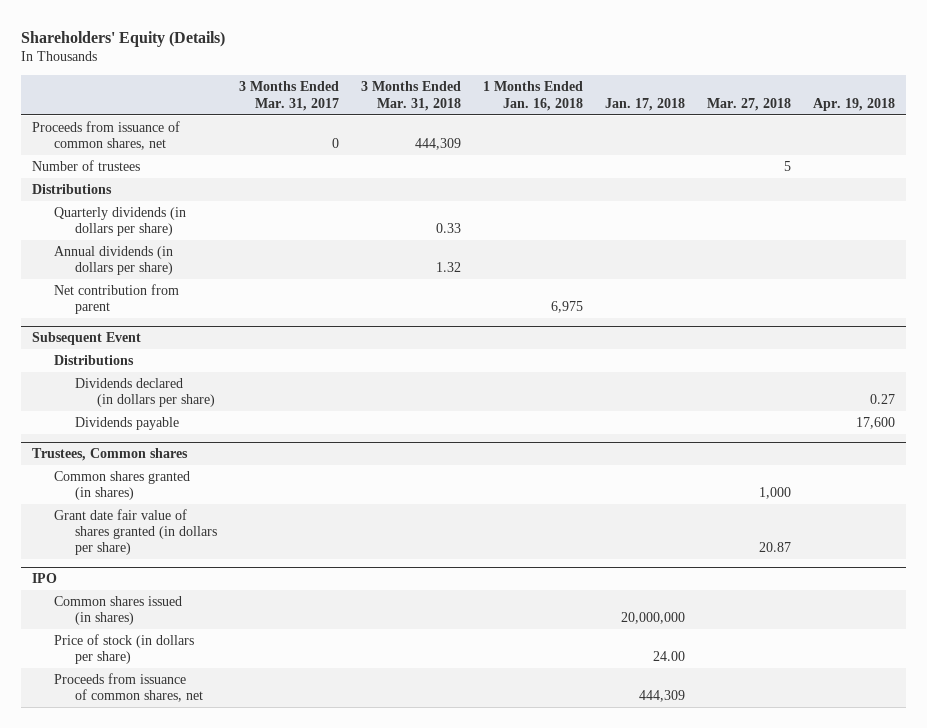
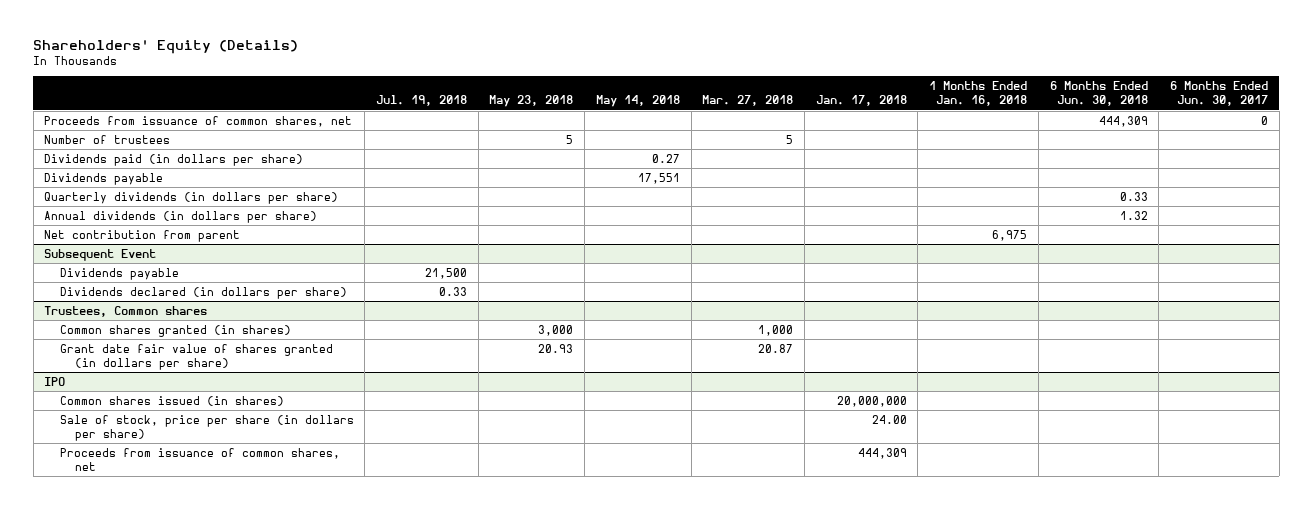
[239,81,340,111] 3 Months Ended Mar. 31, 2017 -> none
[361,81,462,111] 3 Months Ended Mar. 31, 2018 -> none
[813,97,896,111] Apr. 19, 2018 -> none
none -> [376,95,468,107] Jul. 19, 2018
none -> [489,95,574,108] May 23, 2018
none -> [595,95,680,108] May 14, 2018
none -> [1049,81,1148,107] 6 Months Ended Jun. 30, 2018
none -> [1170,81,1269,107] 6 Months Ended Jun. 30, 2017
[31,184,112,195] Distributions -> none
none -> [44,153,304,166] Dividends paid (in dollars per share)
none -> [44,172,164,185] Dividends payable
[53,355,134,366] Distributions -> none
[75,378,216,408] Dividends declared (in dollars per share) -> [59,286,347,299] Dividends declared (in dollars per share)
[53,634,194,665] Price of stock (in dollars per share) -> [59,414,354,442] Sale of stock, price per share (in dollars per share)

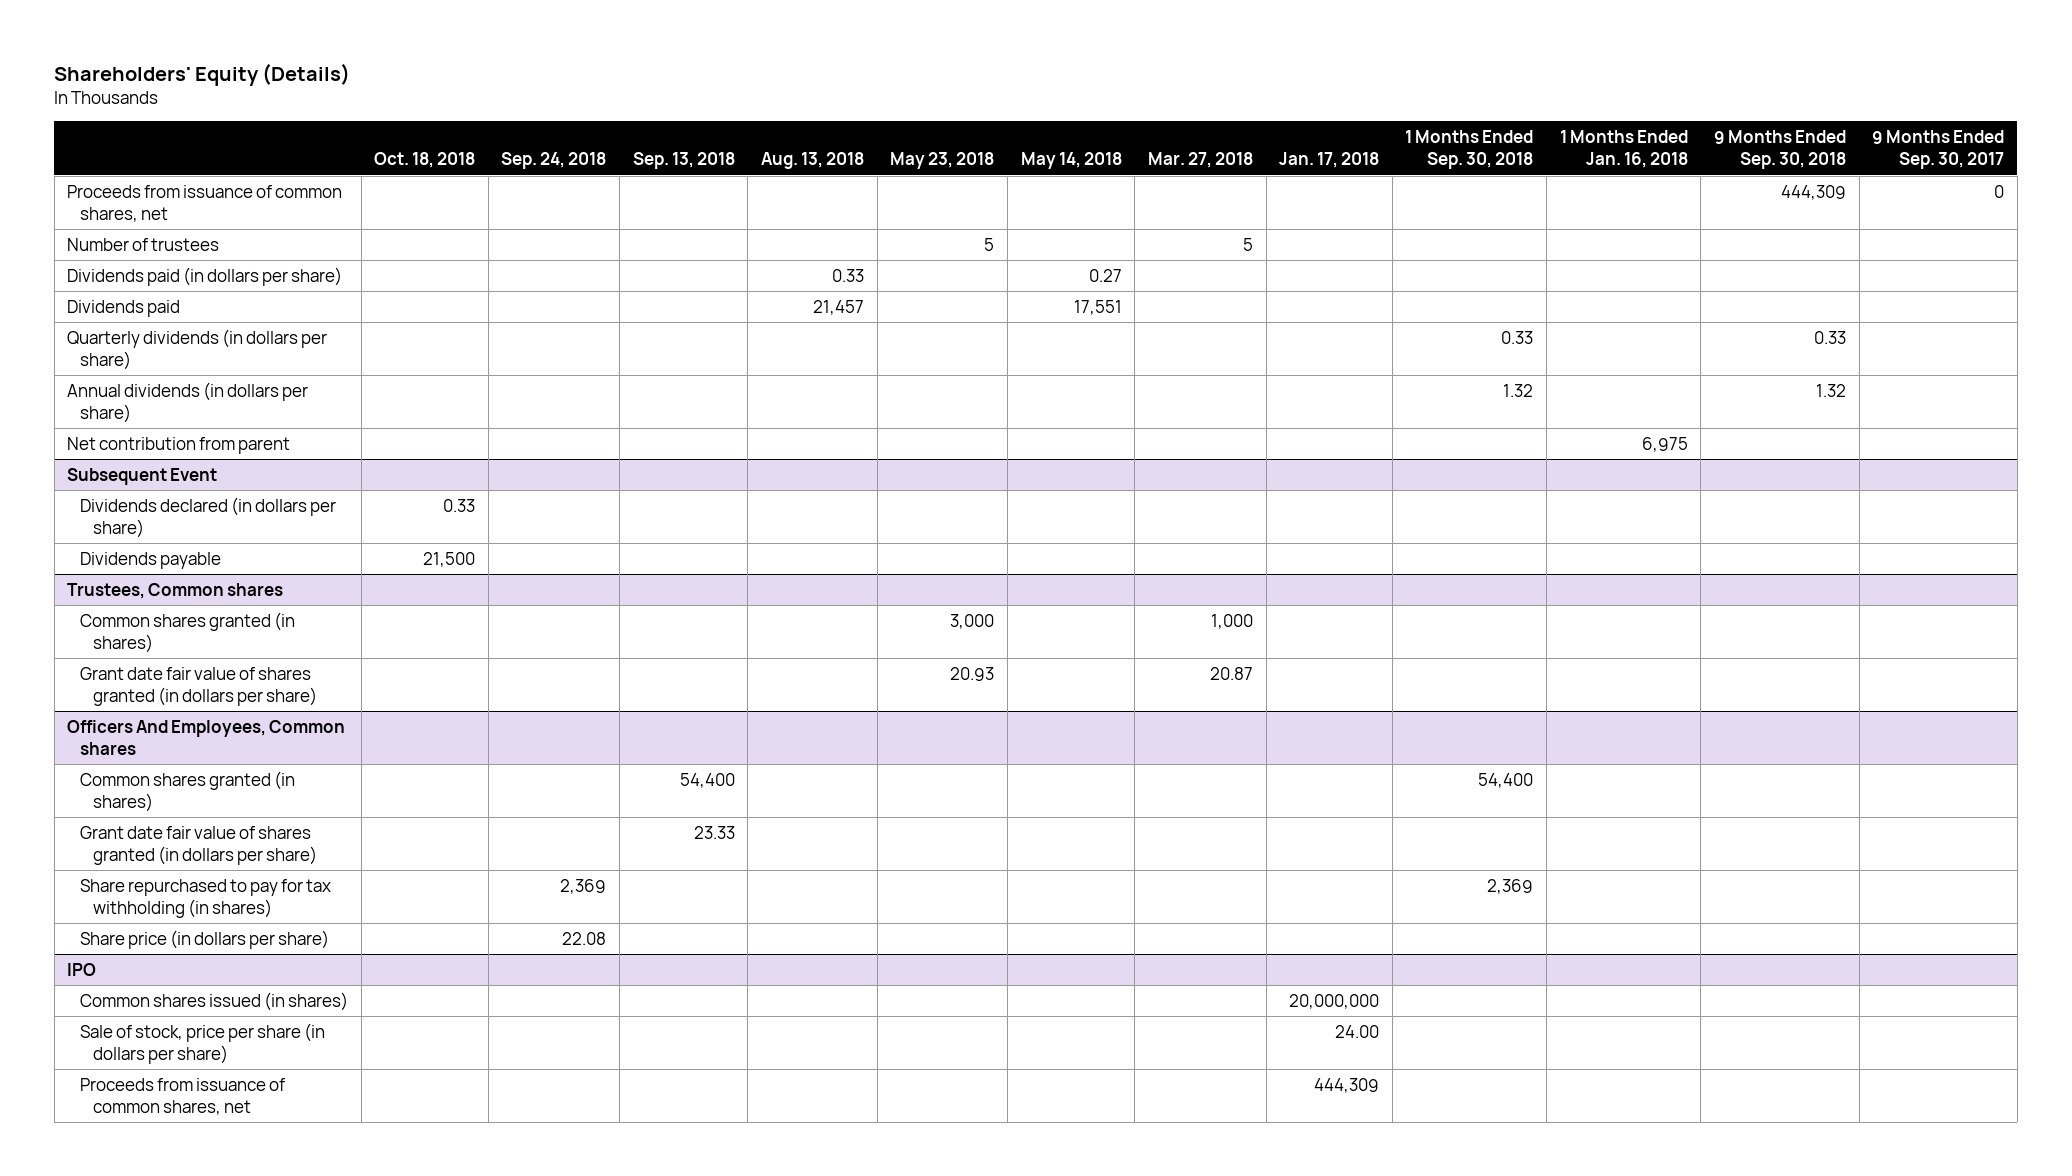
[376,95,468,107] Jul. 19, 2018 -> none
[1049,81,1148,107] 6 Months Ended Jun. 30, 2018 -> none
[1170,81,1269,107] 6 Months Ended Jun. 30, 2017 -> none
none -> [374,152,476,169] Oct. 18, 2018
none -> [501,152,607,170] Sep. 24, 2018
none -> [632,152,735,170] Sep. 13, 2018
none -> [761,152,865,170] Aug. 13, 2018
none -> [1405,130,1534,170] 1 Months Ended Sep. 30, 2018
none -> [1713,130,1846,170] 9 Months Ended Sep. 30, 2018
none -> [1872,130,2005,170] 9 Months Ended Sep. 30, 2017
[44,172,164,185] Dividends payable -> [67,299,181,317] Dividends paid
[59,267,179,280] Dividends payable -> [79,551,221,569] Dividends payable
none -> [67,719,346,756] Officers And Employees, Common shares
none -> [79,770,295,813] Common shares granted (in shares)
none -> [79,825,317,866] Grant date fair value of shares granted (in dollars per share)
none -> [79,878,331,919] Share repurchased to pay for tax withholding (in shares)
none -> [79,929,329,949] Share price (in dollars per share)

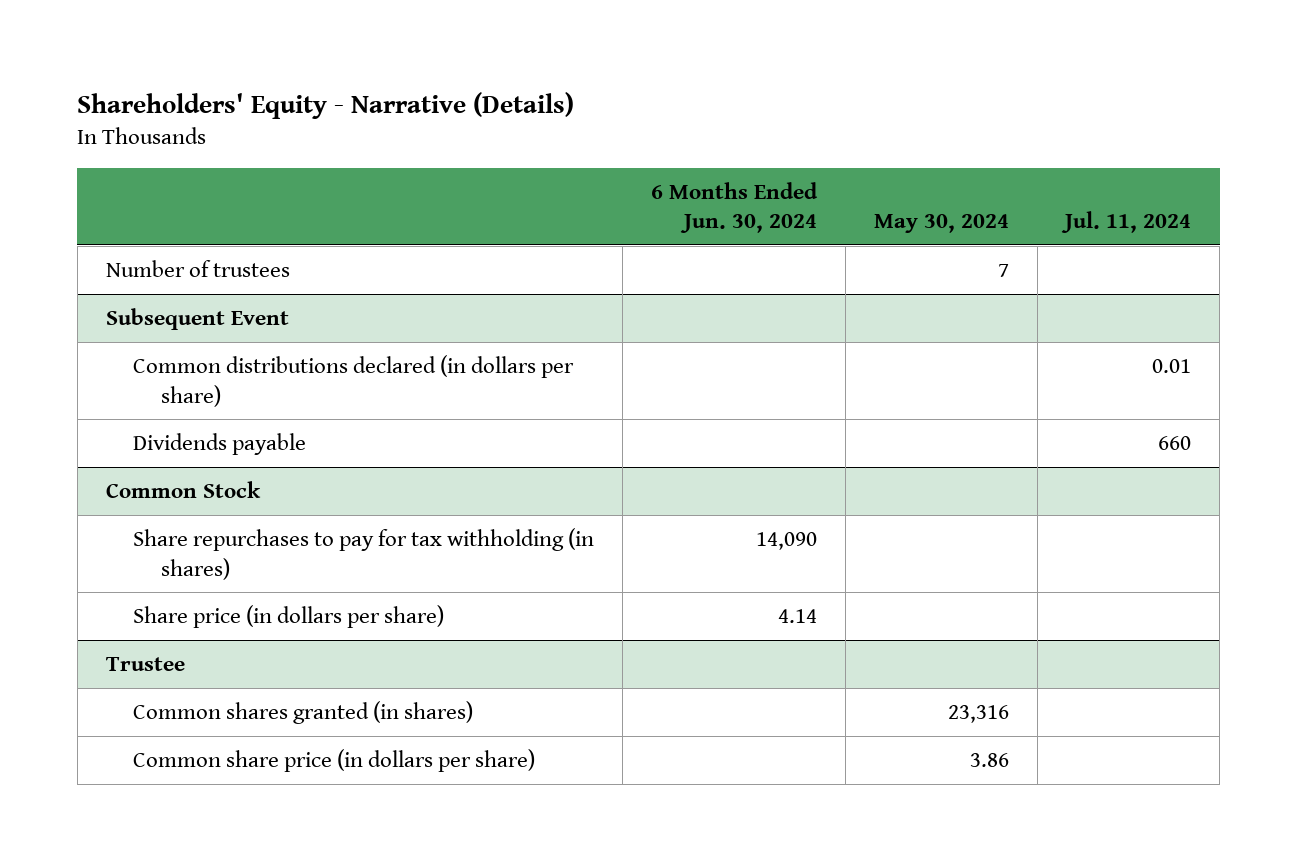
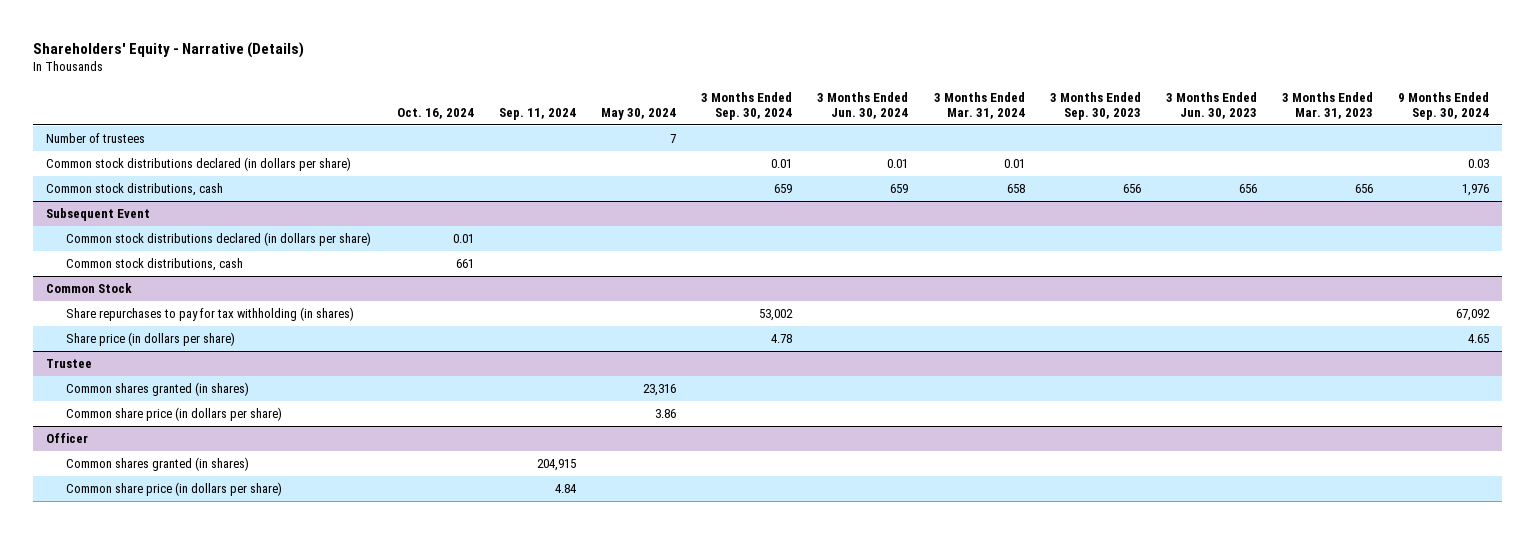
[651,181,819,234] 6 Months Ended Jun. 30, 2024 -> none
[1061,211,1192,234] Jul. 11, 2024 -> none
none -> [396,108,474,120] Oct. 16, 2024
none -> [498,108,576,121] Sep. 11, 2024
none -> [701,91,793,121] 3 Months Ended Sep. 30, 2024
none -> [817,91,909,120] 3 Months Ended Jun. 30, 2024
none -> [933,91,1025,120] 3 Months Ended Mar. 31, 2024
none -> [1049,91,1141,121] 3 Months Ended Sep. 30, 2023
none -> [1165,91,1257,120] 3 Months Ended Jun. 30, 2023
none -> [1282,91,1374,120] 3 Months Ended Mar. 31, 2023
none -> [1398,91,1490,121] 9 Months Ended Sep. 30, 2024
none -> [45,157,351,172] Common stock distributions declared (in dollars per share)
none -> [45,183,223,197] Common stock distributions, cash
[133,433,307,456] Dividends payable -> none
[133,355,575,407] Common distributions declared (in dollars per share) -> [66,232,372,247] Common stock distributions declared (in dollars per share)
none -> [66,258,244,272] Common stock distributions, cash
none -> [45,433,88,444] Officer
none -> [66,457,250,472] Common shares granted (in shares)
none -> [66,482,283,497] Common share price (in dollars per share)

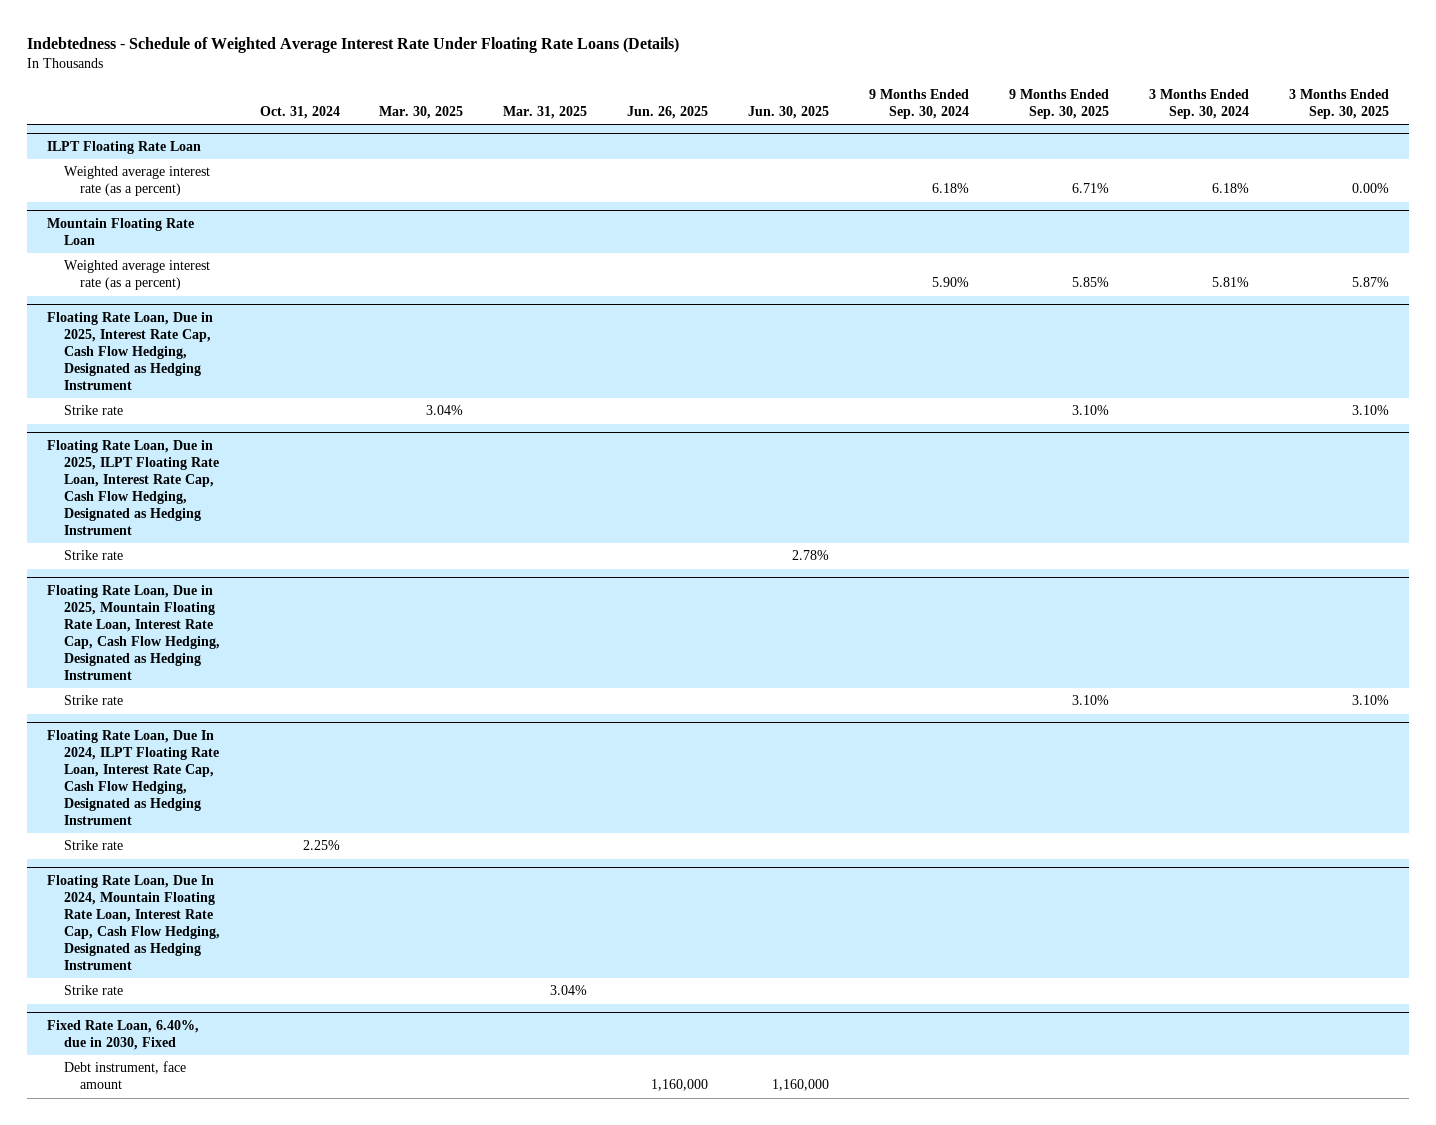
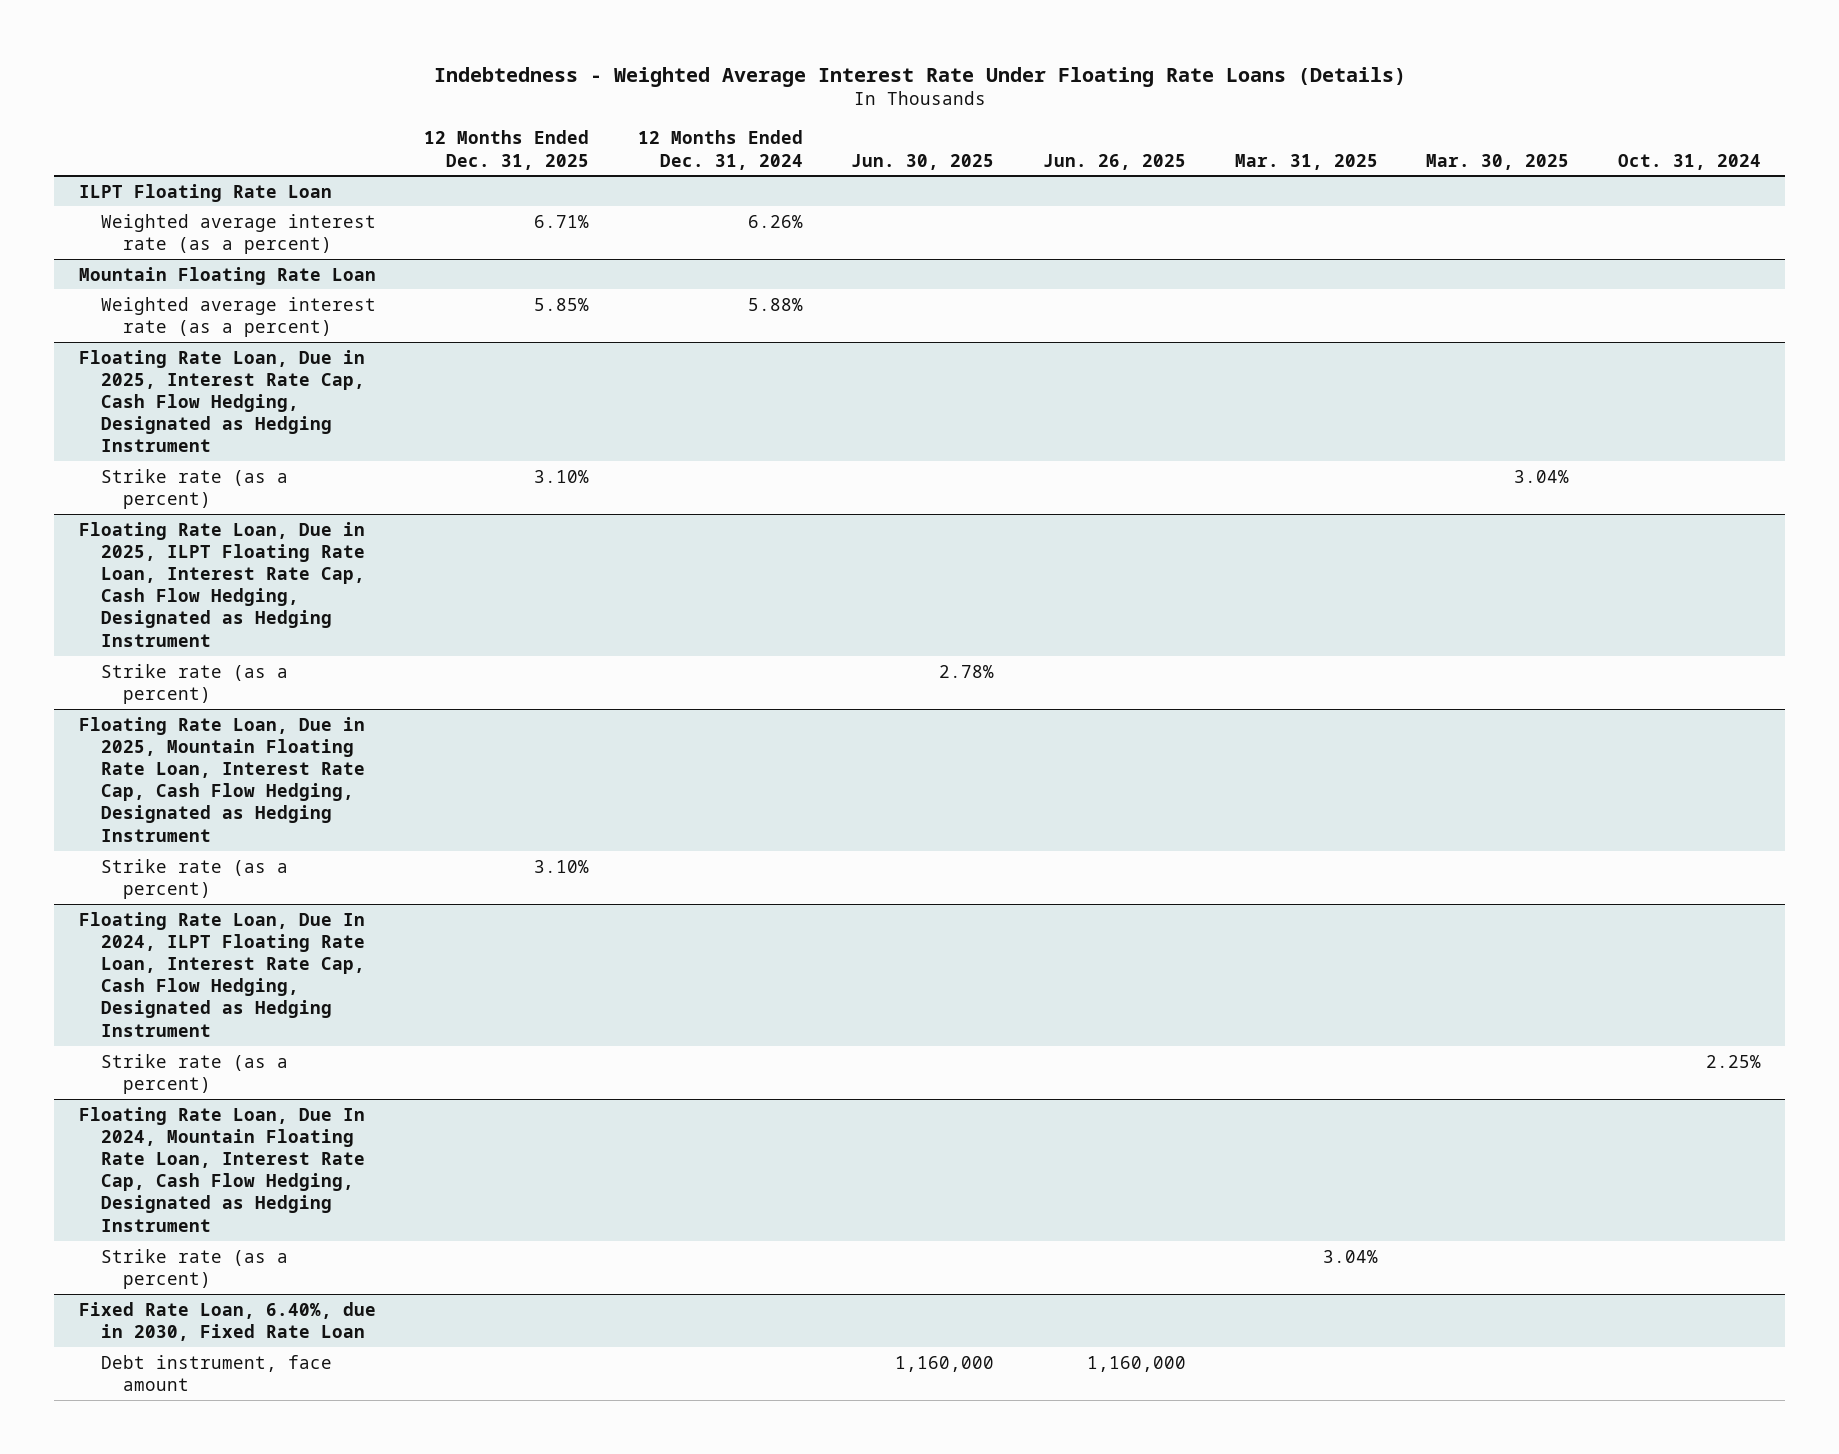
[26,36,679,53] Indebtedness - Schedule of Weighted Average Interest Rate Under Floating Rate Loans (Details) -> [433,66,1406,87] Indebtedness - Weighted Average Interest Rate Under Floating Rate Loans (Details)
[869,89,970,120] 9 Months Ended Sep. 30, 2024 -> none
[1009,89,1110,120] 9 Months Ended Sep. 30, 2025 -> none
[1149,89,1250,120] 3 Months Ended Sep. 30, 2024 -> none
[1289,89,1390,120] 3 Months Ended Sep. 30, 2025 -> none
none -> [424,130,590,170] 12 Months Ended Dec. 31, 2025
none -> [637,130,803,170] 12 Months Ended Dec. 31, 2024
[63,405,123,416] Strike rate -> [100,468,288,509] Strike rate (as a percent)
[63,550,123,561] Strike rate -> [100,663,288,704] Strike rate (as a percent)
[63,695,123,706] Strike rate -> [100,858,288,899] Strike rate (as a percent)
[63,840,123,851] Strike rate -> [100,1053,288,1094] Strike rate (as a percent)
[63,985,123,996] Strike rate -> [100,1248,288,1289] Strike rate (as a percent)
[46,1019,199,1050] Fixed Rate Loan, 6.40%, due in 2030, Fixed -> [78,1301,376,1341] Fixed Rate Loan, 6.40%, due in 2030, Fixed Rate Loan

